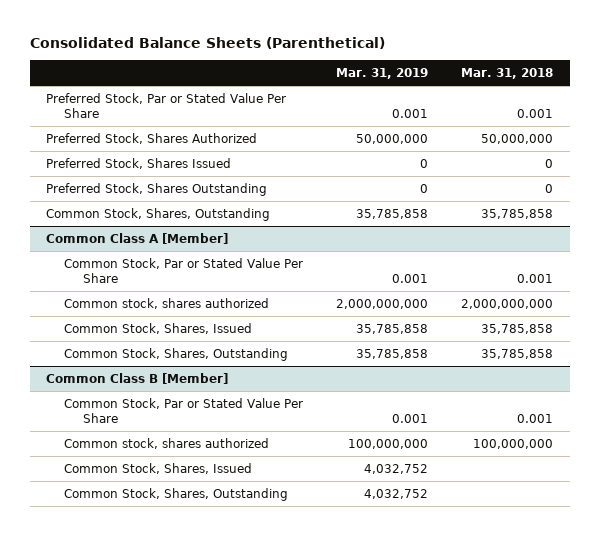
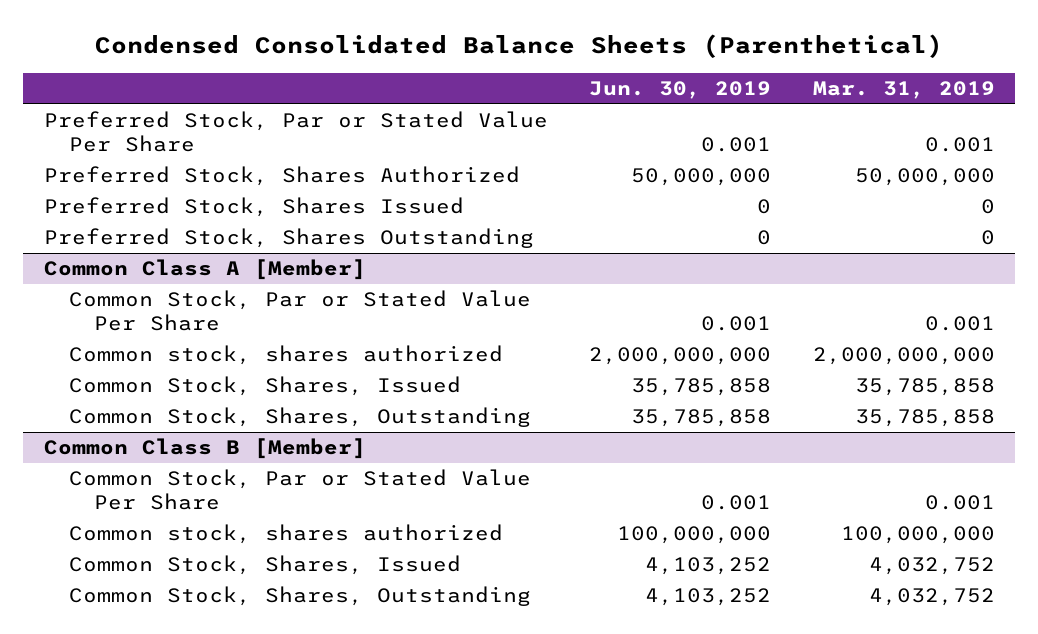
[29,37,385,50] Consolidated Balance Sheets (Parenthetical) -> [95,34,944,59] Condensed Consolidated Balance Sheets (Parenthetical)
[461,68,554,80] Mar. 31, 2018 -> none
none -> [589,81,772,100] Jun. 30, 2019
[46,207,271,221] Common Stock, Shares, Outstanding -> none

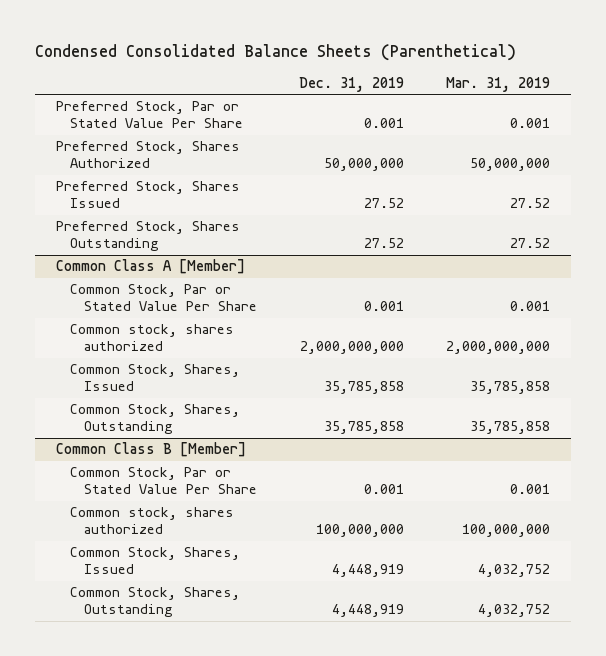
[589,81,772,100] Jun. 30, 2019 -> none
none -> [299,76,405,92] Dec. 31, 2019
[980,199,995,215] 0 -> [510,198,551,209] 27.52
[980,230,995,246] 0 -> [510,238,551,249] 27.52

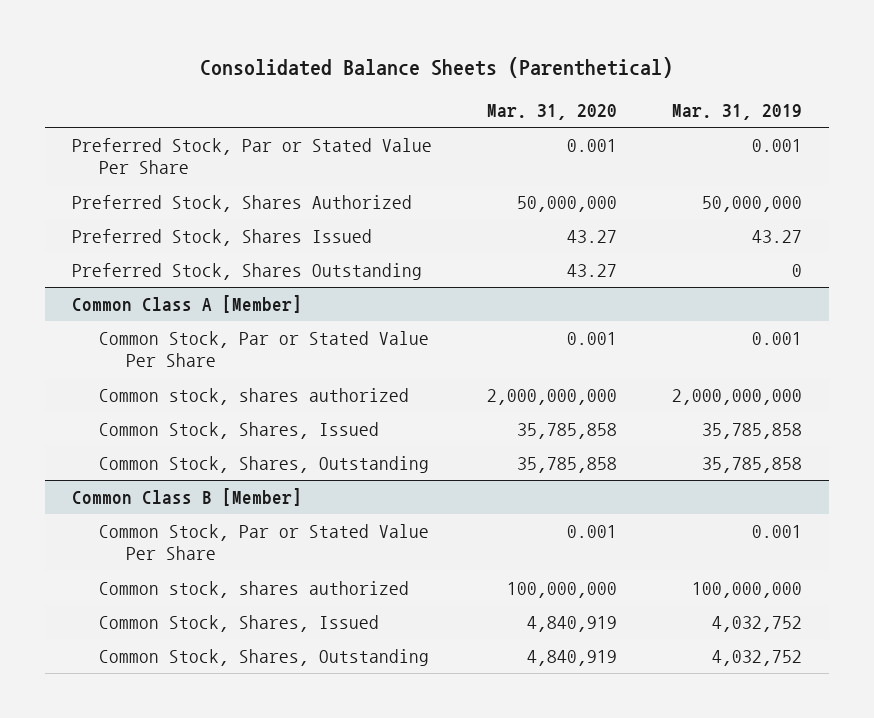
[34,43,516,61] Condensed Consolidated Balance Sheets (Parenthetical) -> [200,57,674,79] Consolidated Balance Sheets (Parenthetical)
[299,76,405,92] Dec. 31, 2019 -> none
none -> [487,104,618,121] Mar. 31, 2020
[510,198,551,209] 27.52 -> [751,230,802,244] 43.27
[510,238,551,249] 27.52 -> [791,264,802,278] 0

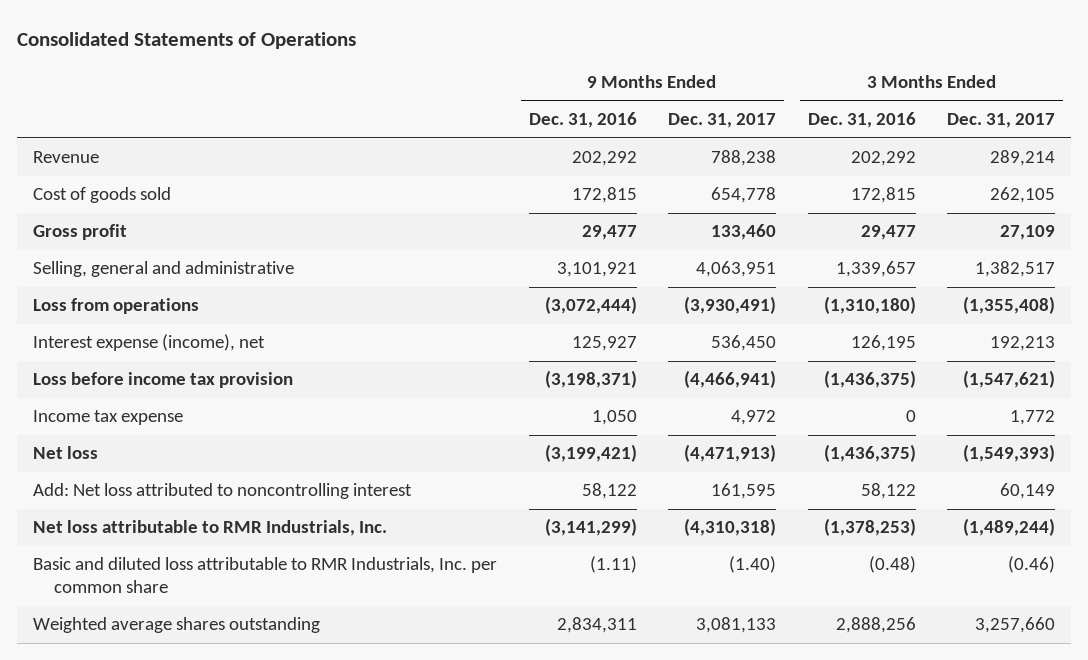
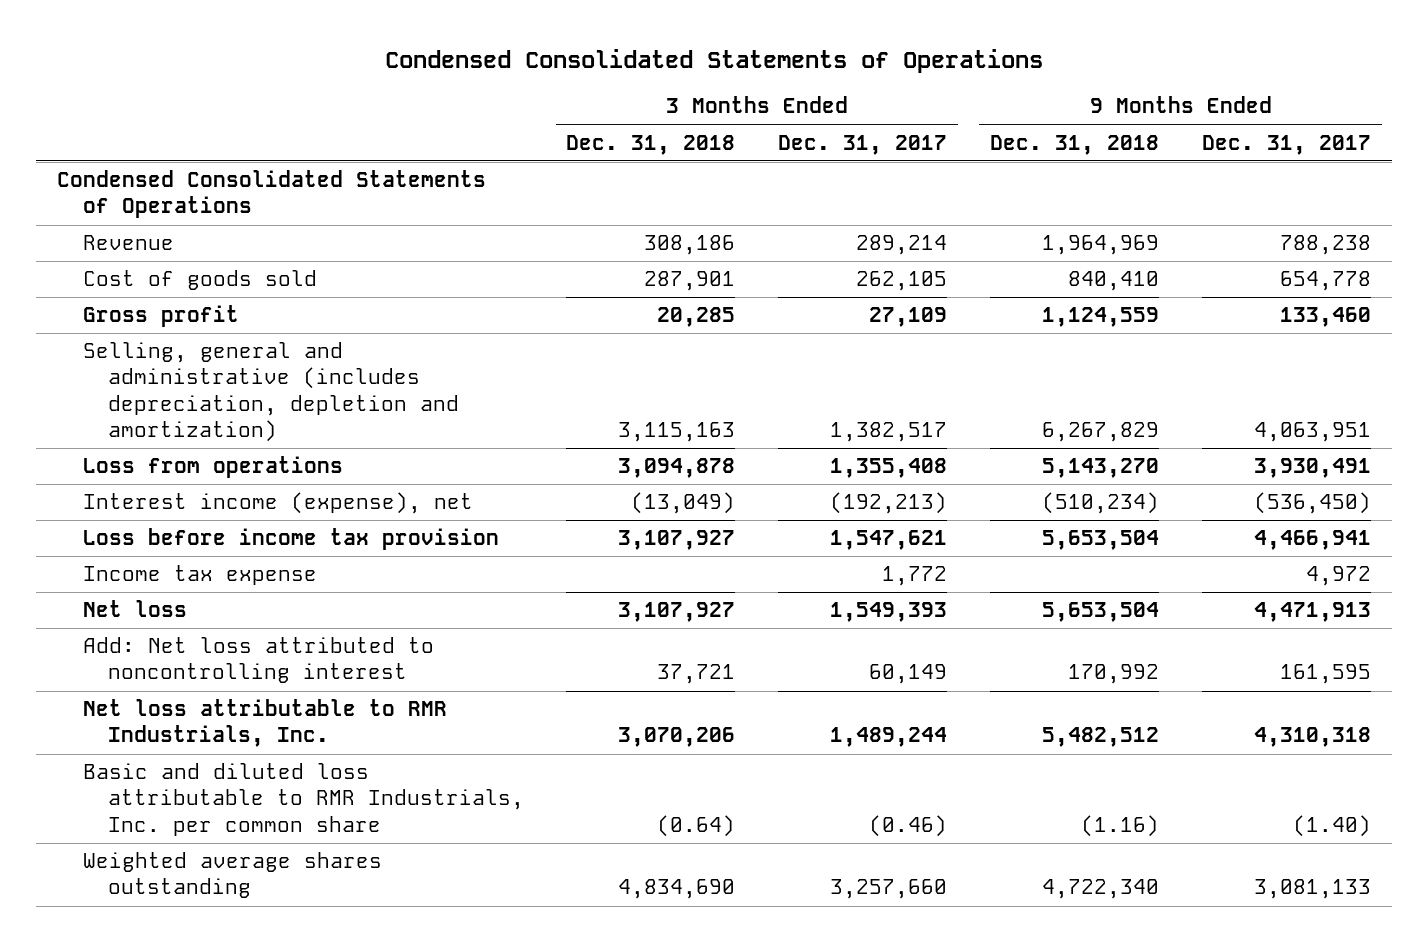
[17,31,357,49] Consolidated Statements of Operations -> [385,48,1044,73] Condensed Consolidated Statements of Operations
[528,112,637,129] Dec. 31, 2016 -> none
[807,112,916,129] Dec. 31, 2016 -> none
none -> [566,134,736,155] Dec. 31, 2018
none -> [990,134,1160,155] Dec. 31, 2018
none -> [57,170,487,219] Condensed Consolidated Statements of Operations
[32,261,294,278] Selling, general and administrative -> [82,342,459,442] Selling, general and administrative (includes depreciation, depletion and amortization)
[684,296,777,315] (3,930,491) -> [1254,458,1372,479] 3,930,491
[963,296,1056,315] (1,355,408) -> [830,458,948,479] 1,355,408
[32,334,265,352] Interest expense (income), net -> [82,492,473,515] Interest income (expense), net
[711,335,777,352] 536,450 -> [1254,492,1372,515] (536,450)
[990,336,1056,352] 192,213 -> [830,492,948,515] (192,213)
[684,370,777,389] (4,466,941) -> [1254,530,1372,551] 4,466,941
[963,370,1056,389] (1,547,621) -> [830,530,948,551] 1,547,621
[684,444,777,463] (4,471,913) -> [1254,602,1372,623] 4,471,913
[963,444,1056,463] (1,549,393) -> [830,602,948,623] 1,549,393
[684,518,777,537] (4,310,318) -> [1254,727,1372,748] 4,310,318
[963,518,1056,537] (1,489,244) -> [830,727,948,748] 1,489,244

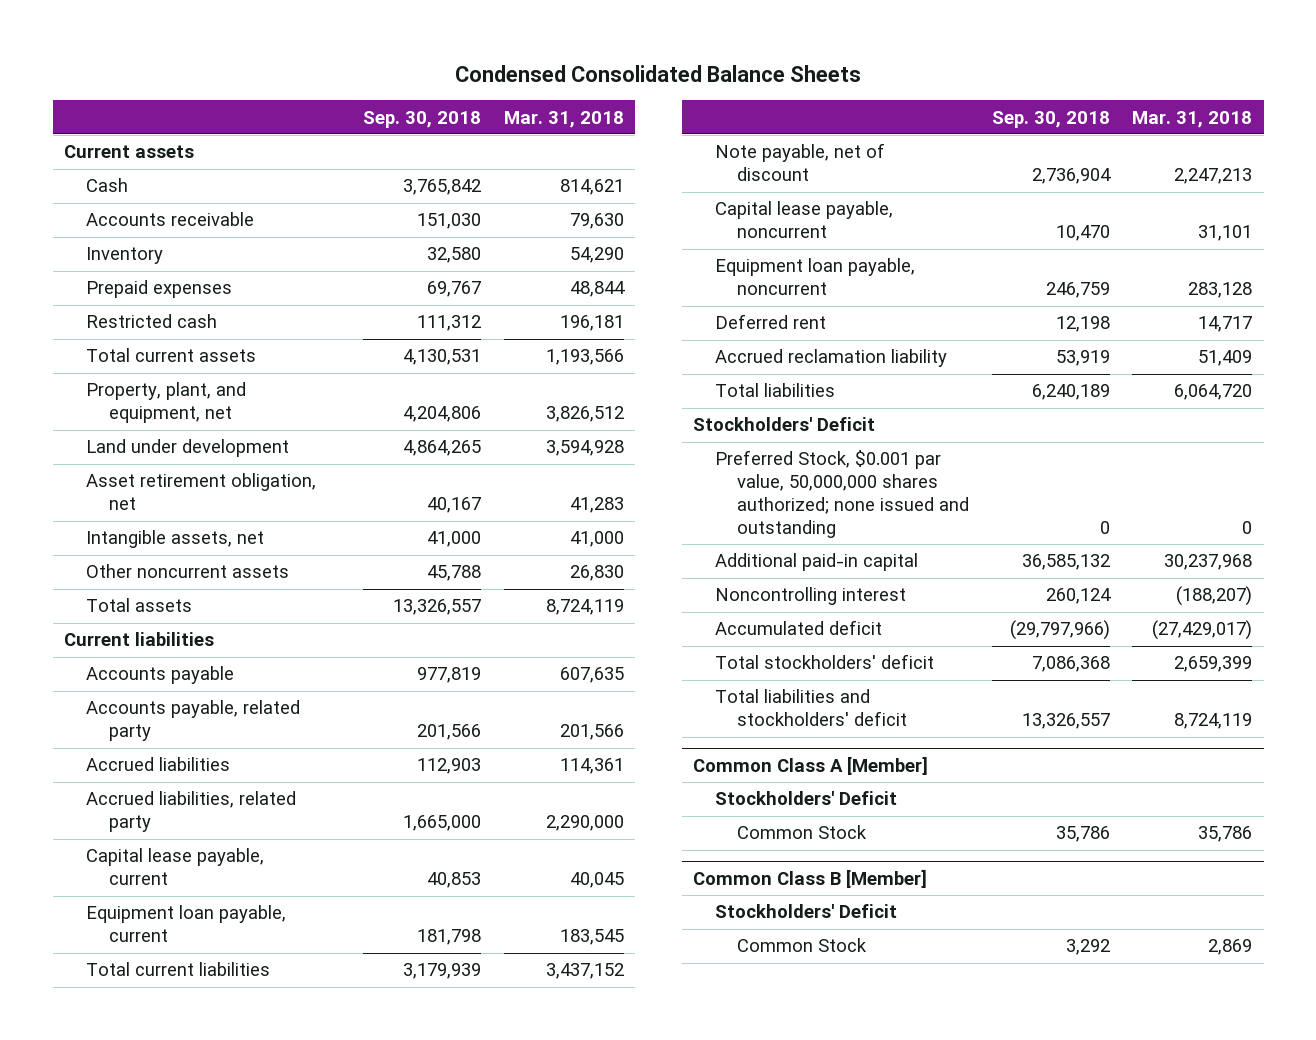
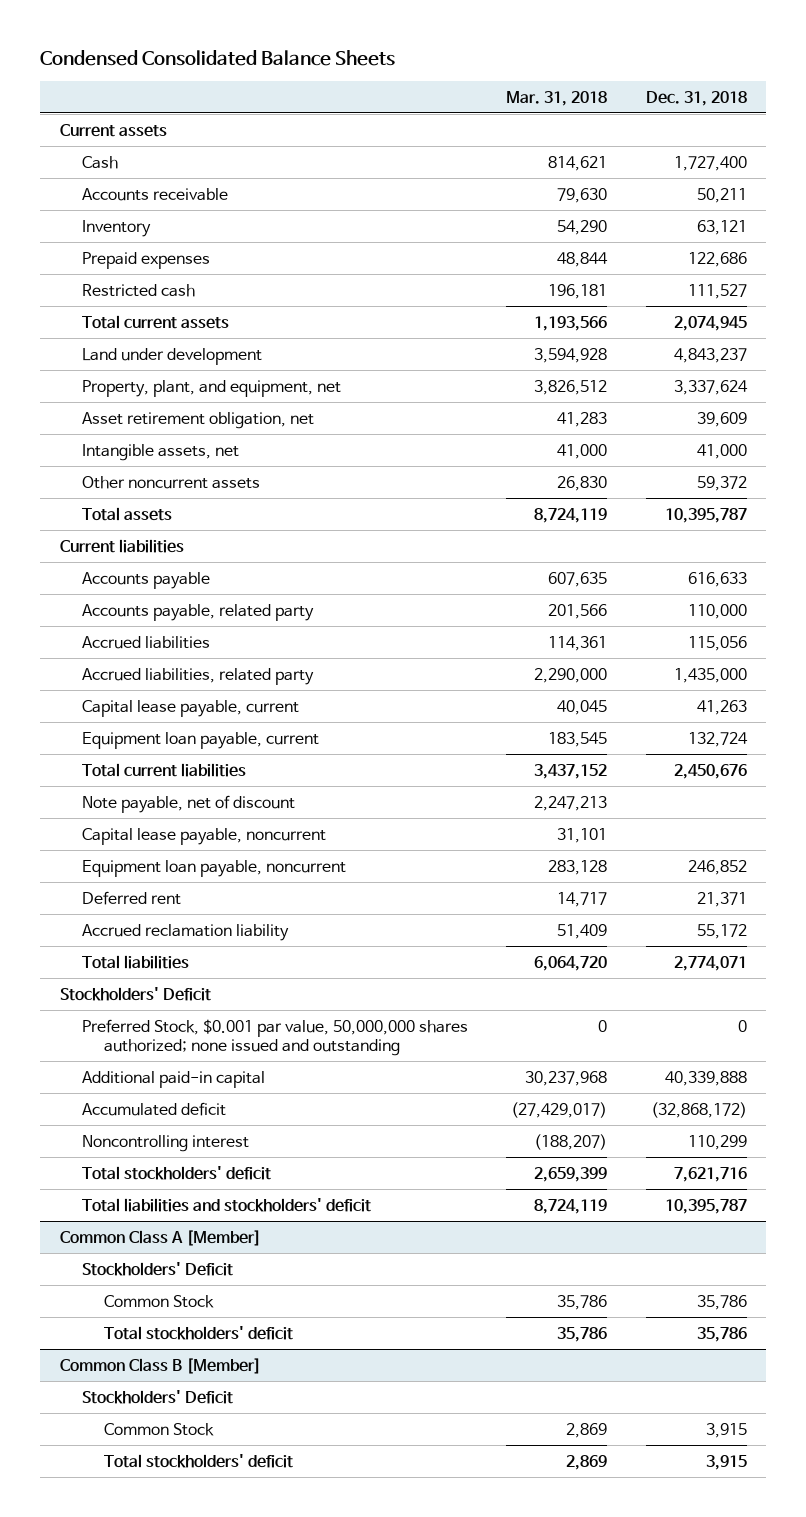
[363,110,482,128] Sep. 30, 2018 -> none
none -> [645,90,747,106] Dec. 31, 2018
[86,382,247,424] Property, plant, and equipment, net -> [81,379,341,397] Property, plant, and equipment, net
[715,587,907,606] Noncontrolling interest -> [81,1134,249,1152] Noncontrolling interest
none -> [103,1325,293,1340] Total stockholders' deficit
none -> [103,1453,293,1468] Total stockholders' deficit

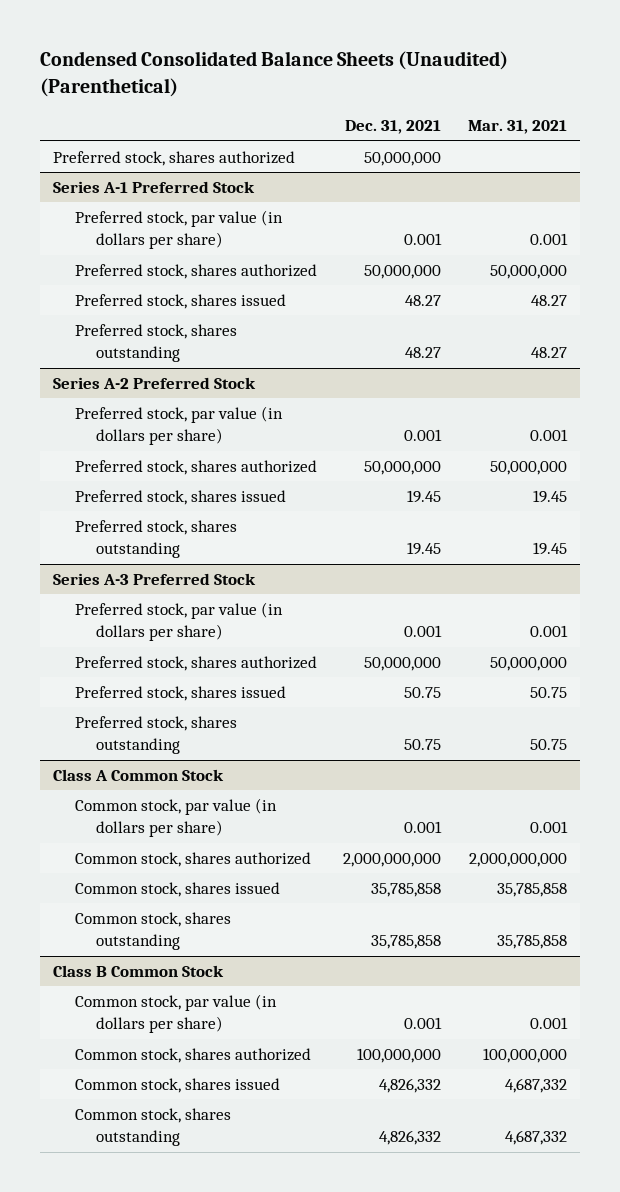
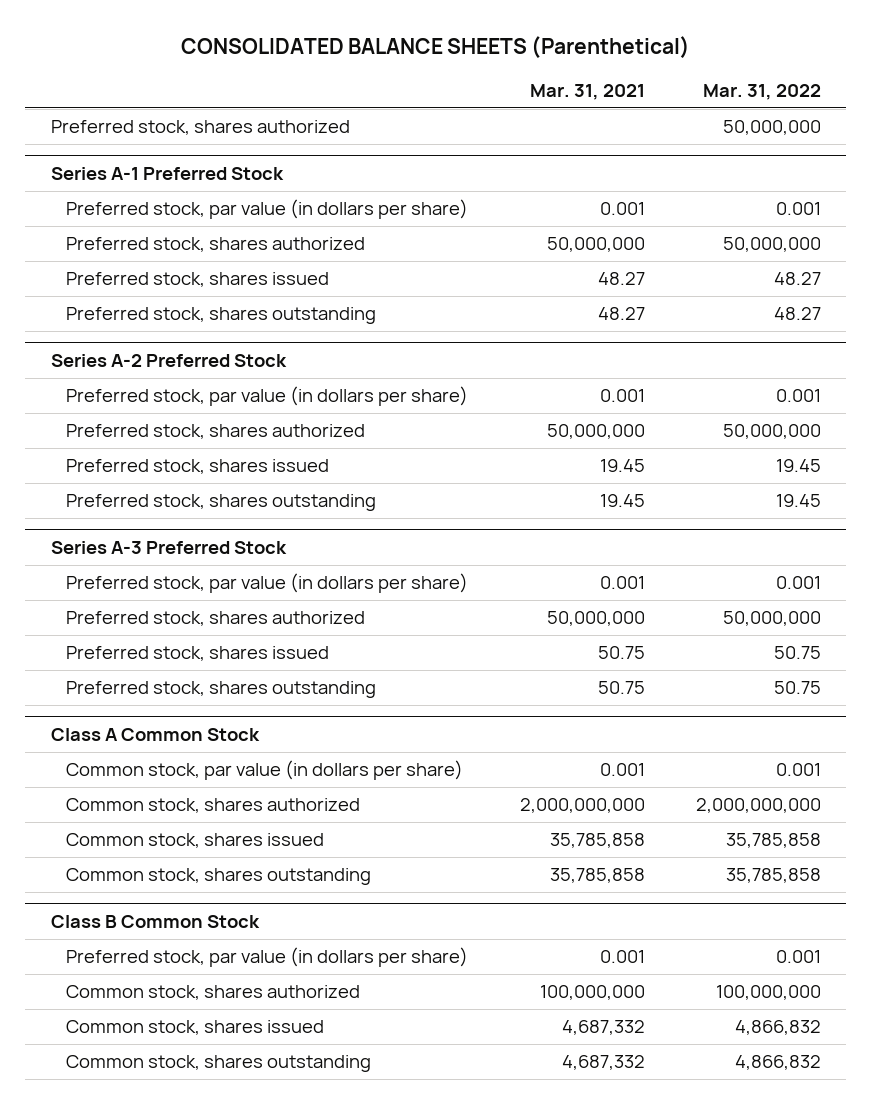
[39,51,508,98] Condensed Consolidated Balance Sheets (Unaudited) (Parenthetical) -> [180,35,690,58] CONSOLIDATED BALANCE SHEETS (Parenthetical)
[345,120,442,135] Dec. 31, 2021 -> none
none -> [702,83,821,100] Mar. 31, 2022
[74,994,277,1034] Common stock, par value (in dollars per share) -> [66,947,469,968] Preferred stock, par value (in dollars per share)

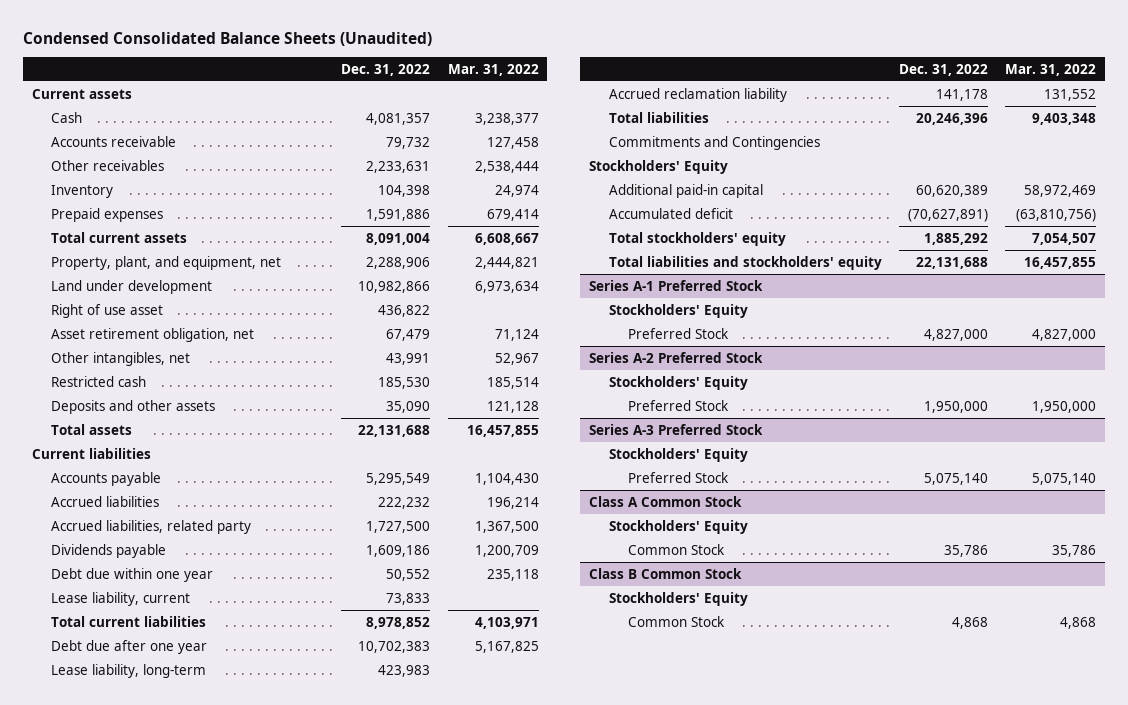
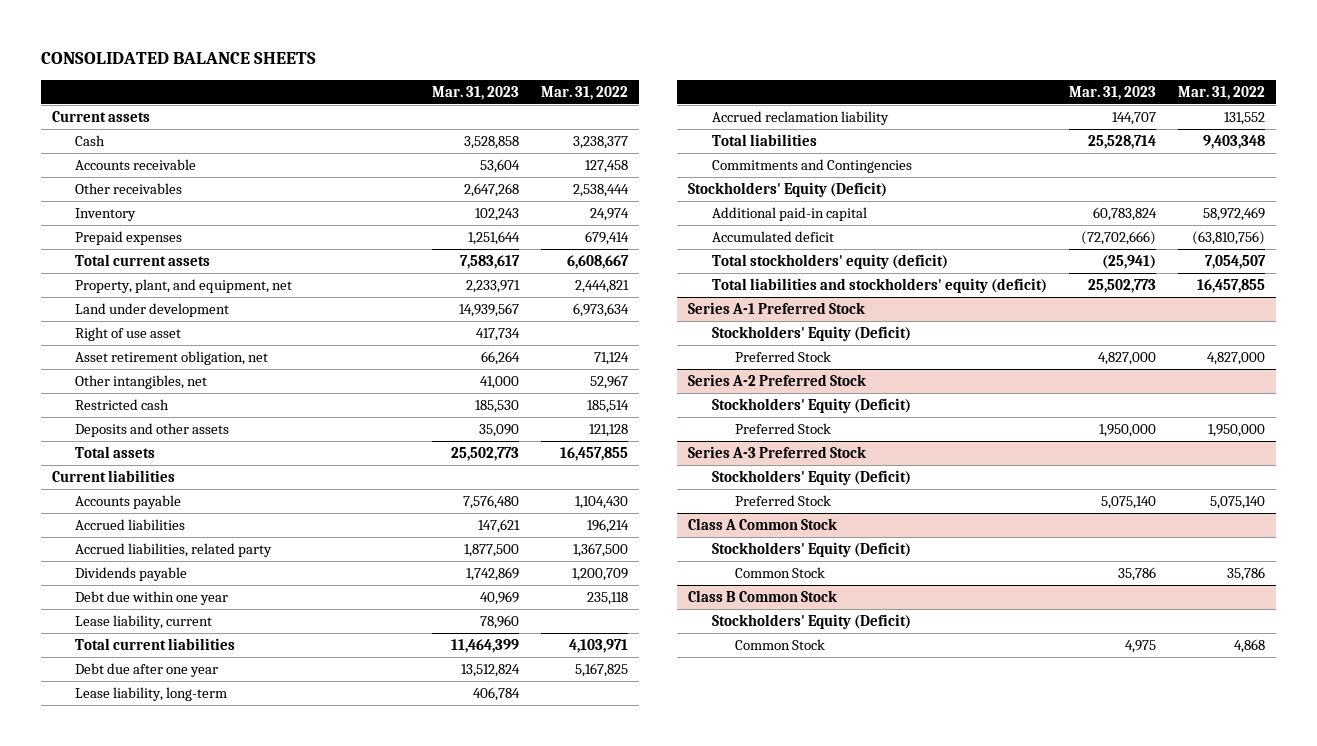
[22,31,432,46] Condensed Consolidated Balance Sheets (Unaudited) -> [40,52,316,65] CONSOLIDATED BALANCE SHEETS
[341,63,431,76] Dec. 31, 2022 -> none
none -> [432,85,520,100] Mar. 31, 2023
[588,159,728,174] Stockholders' Equity -> [688,182,888,198] Stockholders' Equity (Deficit)
[608,231,786,246] Total stockholders' equity -> [711,254,948,270] Total stockholders' equity (deficit)
[608,255,882,270] Total liabilities and stockholders' equity -> [711,278,1047,294] Total liabilities and stockholders' equity (deficit)
[608,303,748,318] Stockholders' Equity -> [711,326,911,342] Stockholders' Equity (Deficit)
[608,375,748,390] Stockholders' Equity -> [711,398,911,414] Stockholders' Equity (Deficit)
[608,447,748,462] Stockholders' Equity -> [711,470,911,486] Stockholders' Equity (Deficit)
[608,519,748,534] Stockholders' Equity -> [711,542,911,558] Stockholders' Equity (Deficit)
[608,591,748,606] Stockholders' Equity -> [711,614,911,630] Stockholders' Equity (Deficit)

